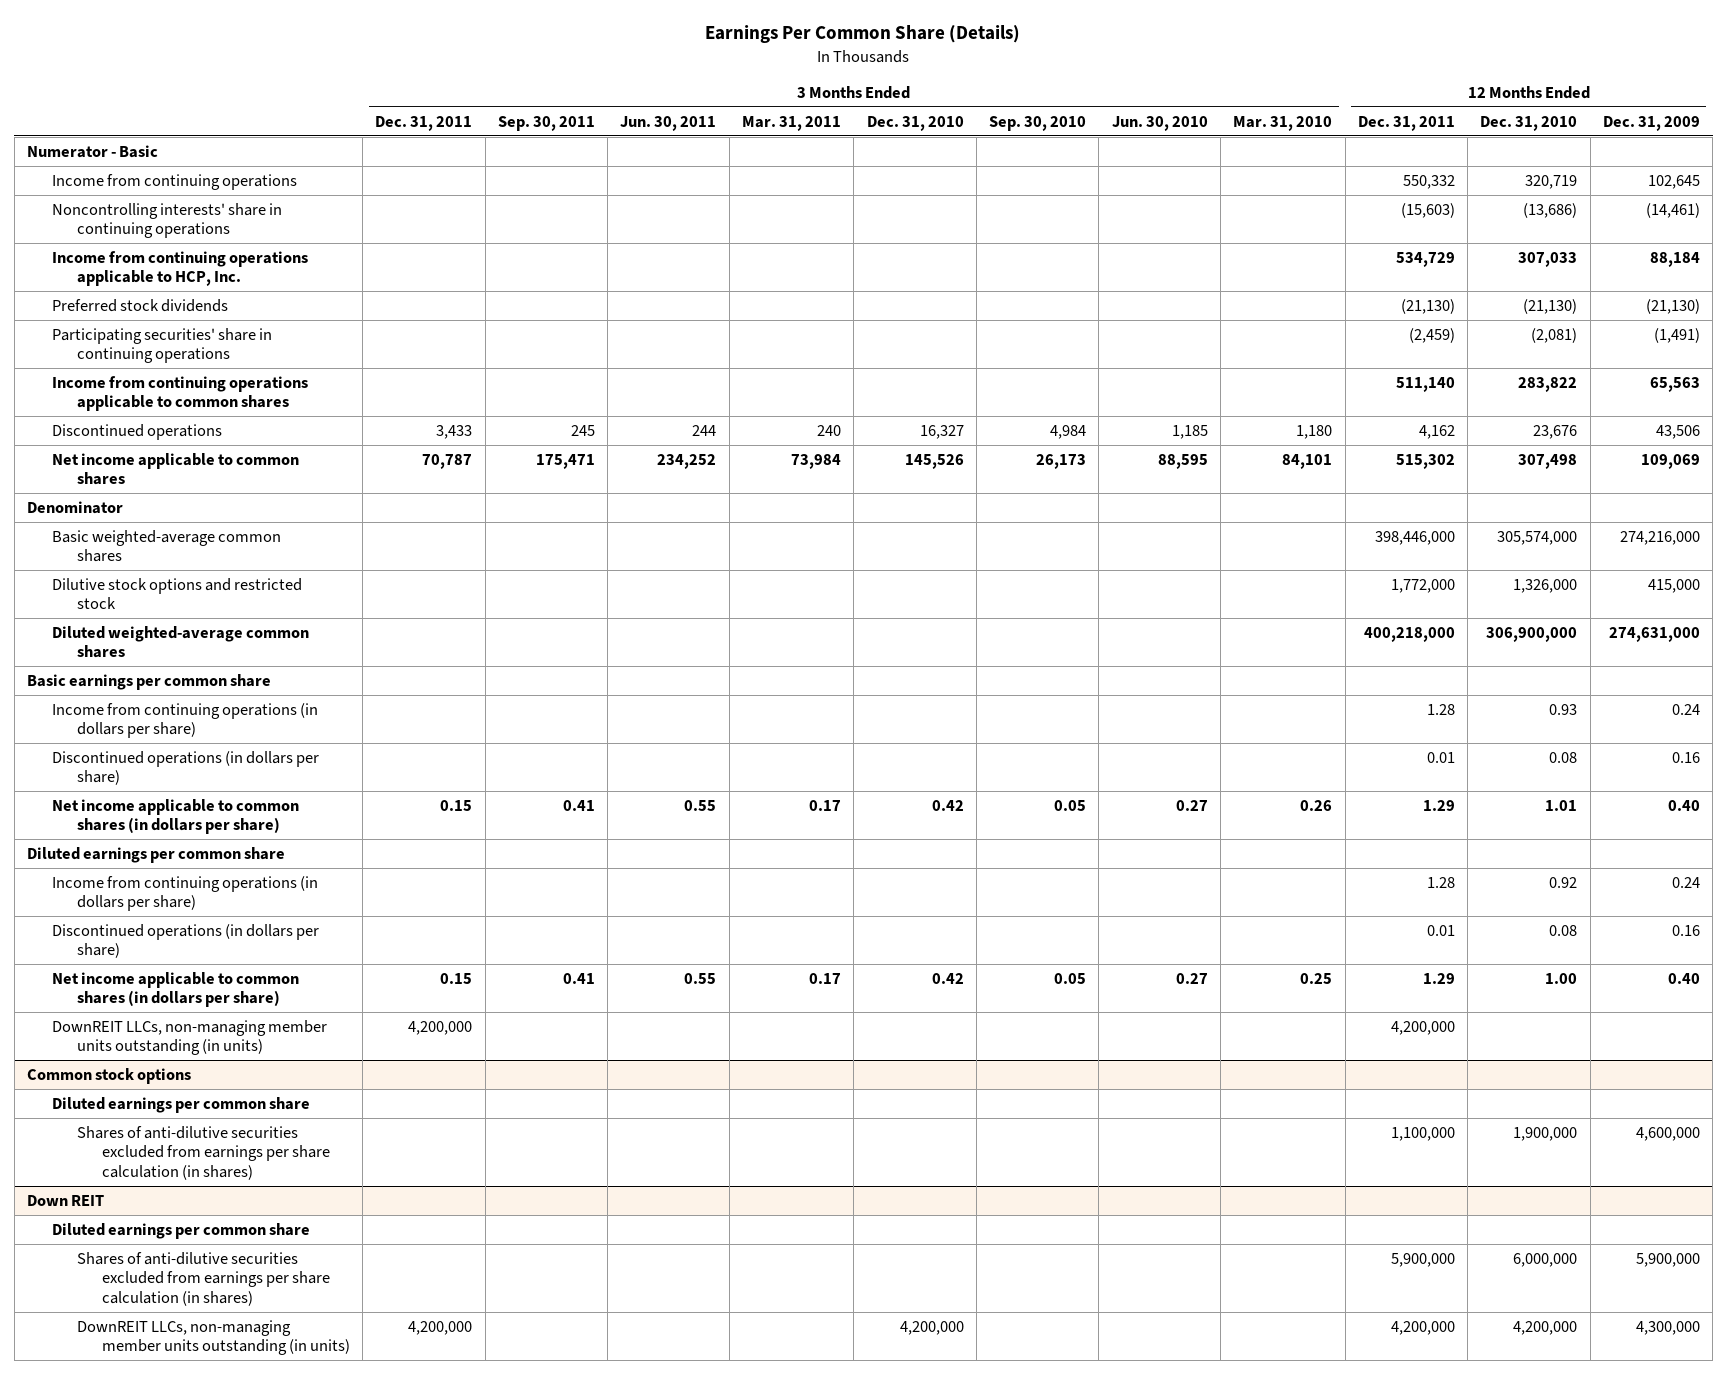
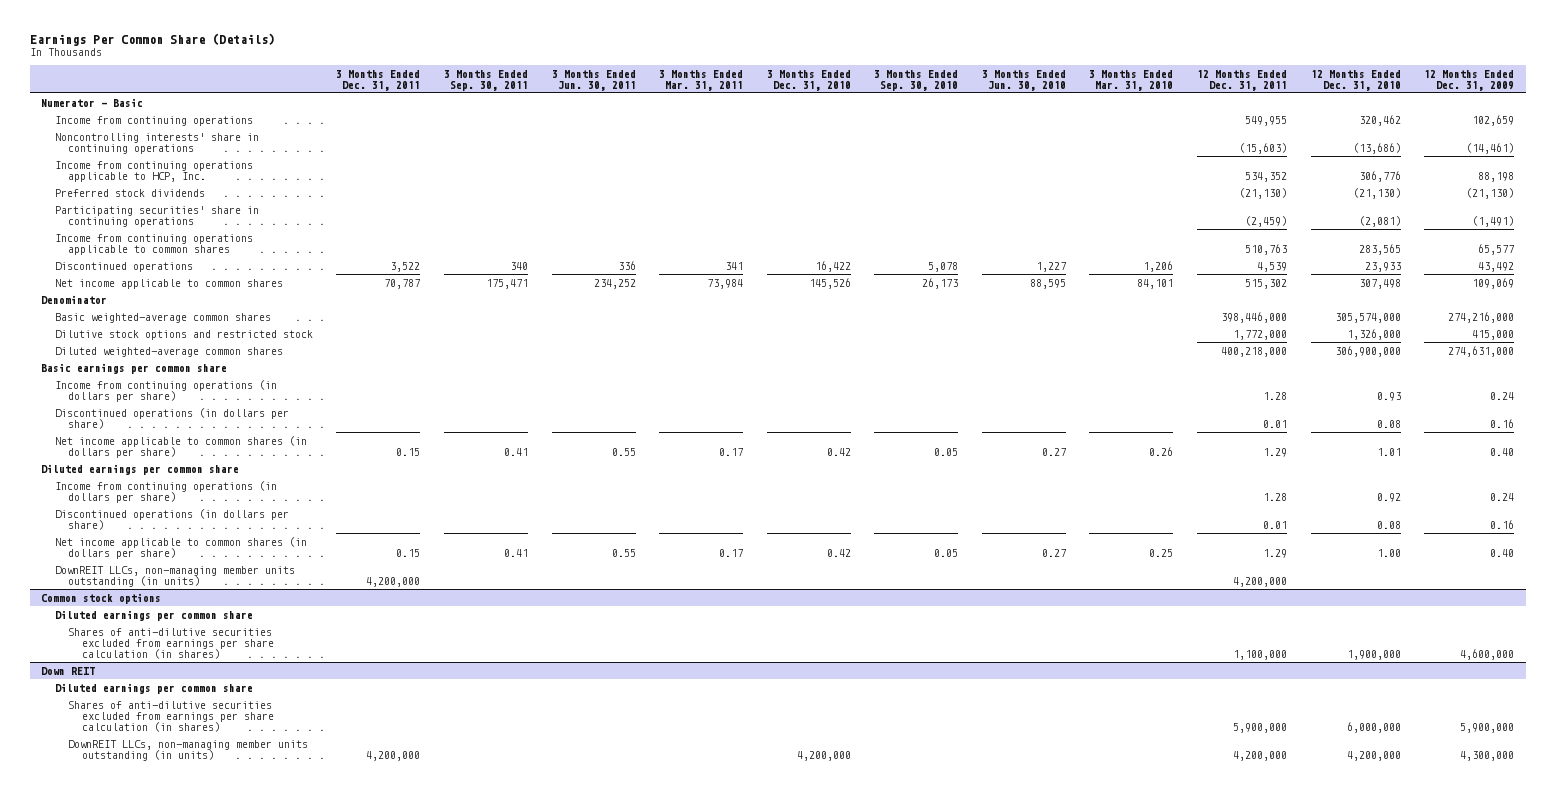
[1402,174,1455,189] 550,332 -> [1244,115,1287,126] 549,955
[1525,174,1578,189] 320,719 -> [1358,114,1401,126] 320,462
[1648,174,1701,189] 102,645 -> [1472,114,1515,126] 102,659
[1395,251,1455,267] 534,729 -> [1244,171,1287,182] 534,352
[1518,251,1578,267] 307,033 -> [1358,170,1401,182] 306,776
[1650,251,1701,267] 88,184 -> [1478,171,1515,182] 88,198
[1395,376,1455,392] 511,140 -> [1244,243,1287,255] 510,763
[1518,376,1578,392] 283,822 -> [1358,243,1401,255] 283,565
[1650,376,1701,392] 65,563 -> [1478,243,1515,255] 65,577
[436,424,473,439] 3,433 -> [390,261,421,272] 3,522
[570,424,595,436] 245 -> [509,261,528,270] 340
[692,424,717,436] 244 -> [617,260,636,270] 336
[816,424,841,436] 240 -> [725,261,744,270] 341
[919,424,964,439] 16,327 -> [814,260,851,272] 16,422
[1050,424,1087,439] 4,984 -> [928,261,959,272] 5,078
[1171,424,1208,439] 1,185 -> [1035,261,1066,272] 1,227
[1296,424,1333,439] 1,180 -> [1143,260,1174,272] 1,206
[1418,424,1455,439] 4,162 -> [1256,261,1287,272] 4,539
[1533,424,1578,439] 23,676 -> [1364,261,1401,272] 23,933
[1656,424,1701,439] 43,506 -> [1478,261,1515,272] 43,492

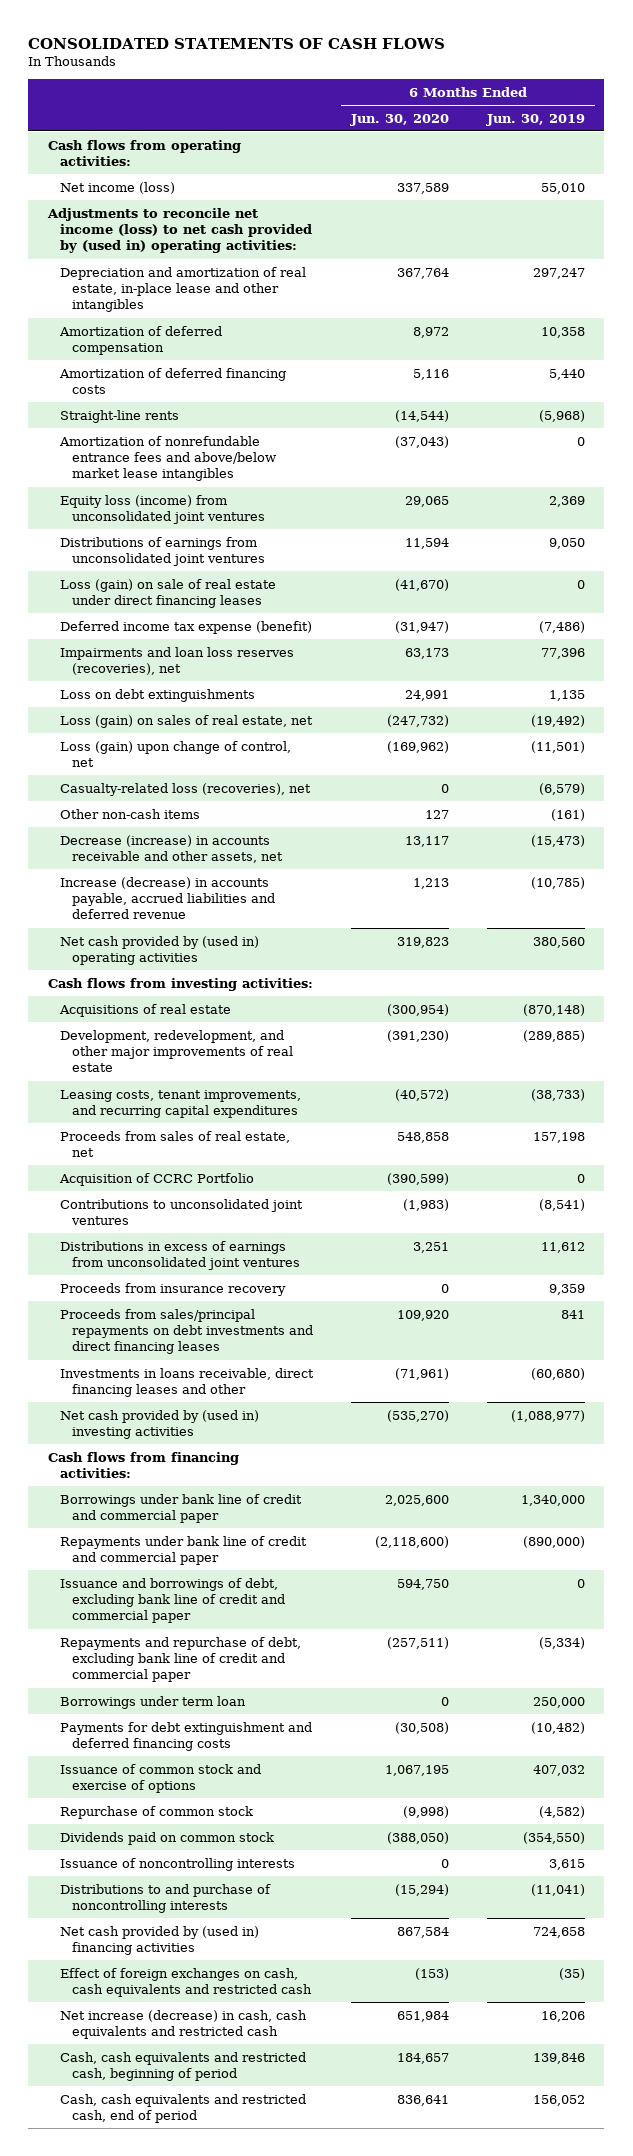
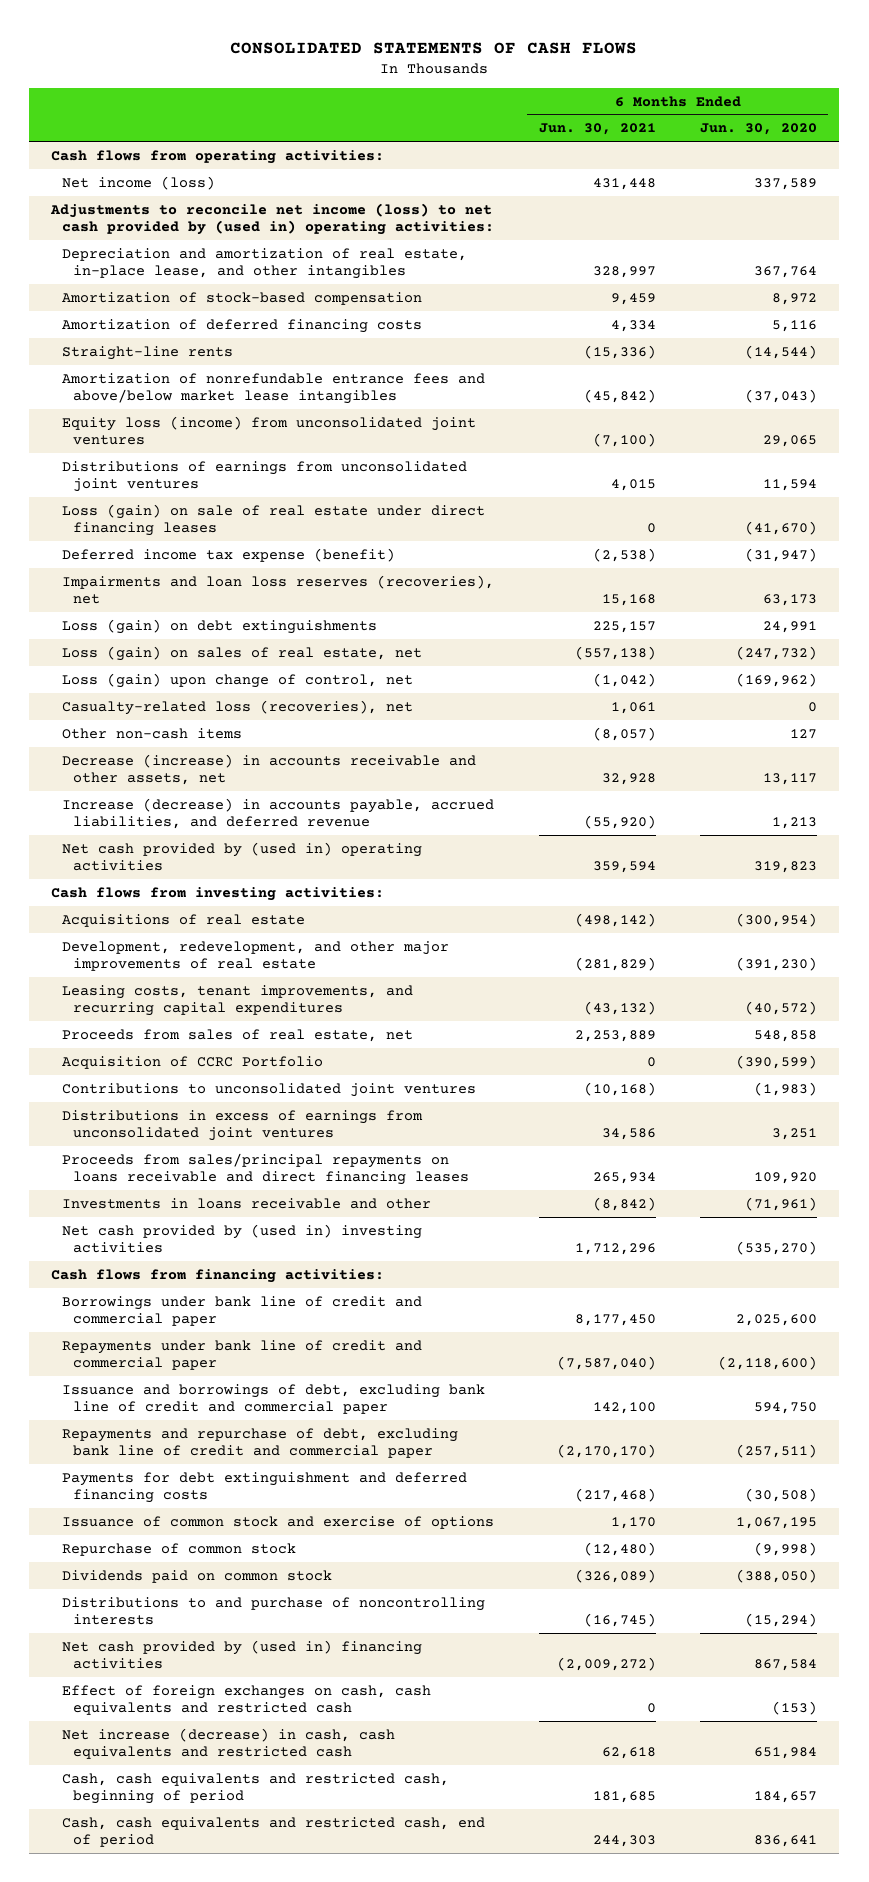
[486,113,586,126] Jun. 30, 2019 -> none
none -> [538,123,656,136] Jun. 30, 2021
[59,266,306,313] Depreciation and amortization of real estate, in-place lease and other intangibles -> [61,247,467,280] Depreciation and amortization of real estate, in-place lease, and other intangibles
[58,325,222,356] Amortization of deferred compensation -> [61,291,422,305] Amortization of stock-based compensation
[59,688,255,702] Loss on debt extinguishments -> [61,618,377,634] Loss (gain) on debt extinguishments
[59,876,275,920] Increase (decrease) in accounts payable, accrued liabilities and deferred revenue -> [61,797,494,830] Increase (decrease) in accounts payable, accrued liabilities, and deferred revenue
[59,1282,286,1296] Proceeds from insurance recovery -> none
[59,1308,313,1355] Proceeds from sales/principal repayments on debt investments and direct financing leases -> [61,1152,469,1186] Proceeds from sales/principal repayments on loans receivable and direct financing leases
[59,1367,314,1398] Investments in loans receivable, direct financing leases and other -> [61,1197,431,1209] Investments in loans receivable and other
[59,1695,246,1709] Borrowings under term loan -> none
[59,1857,295,1871] Issuance of noncontrolling interests -> none

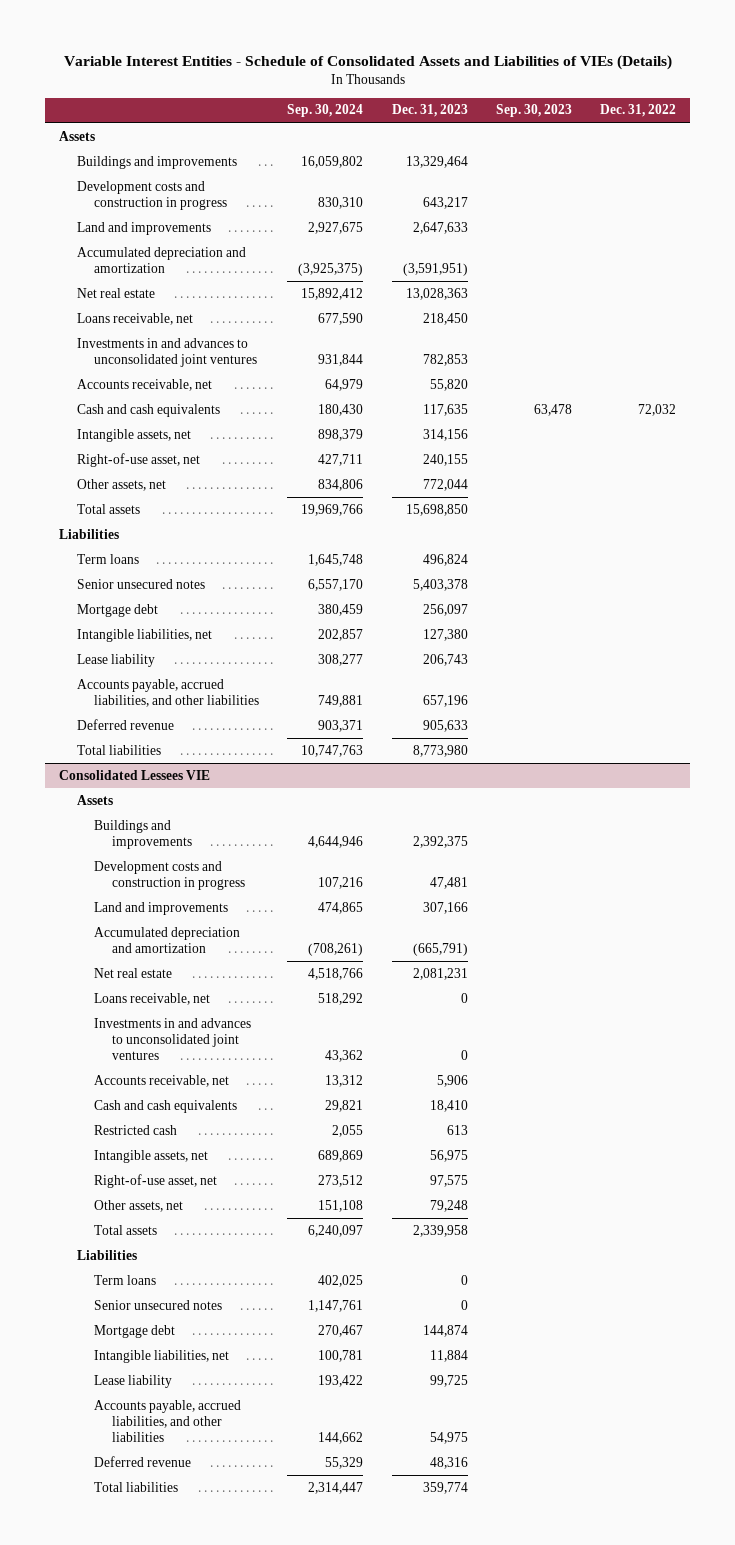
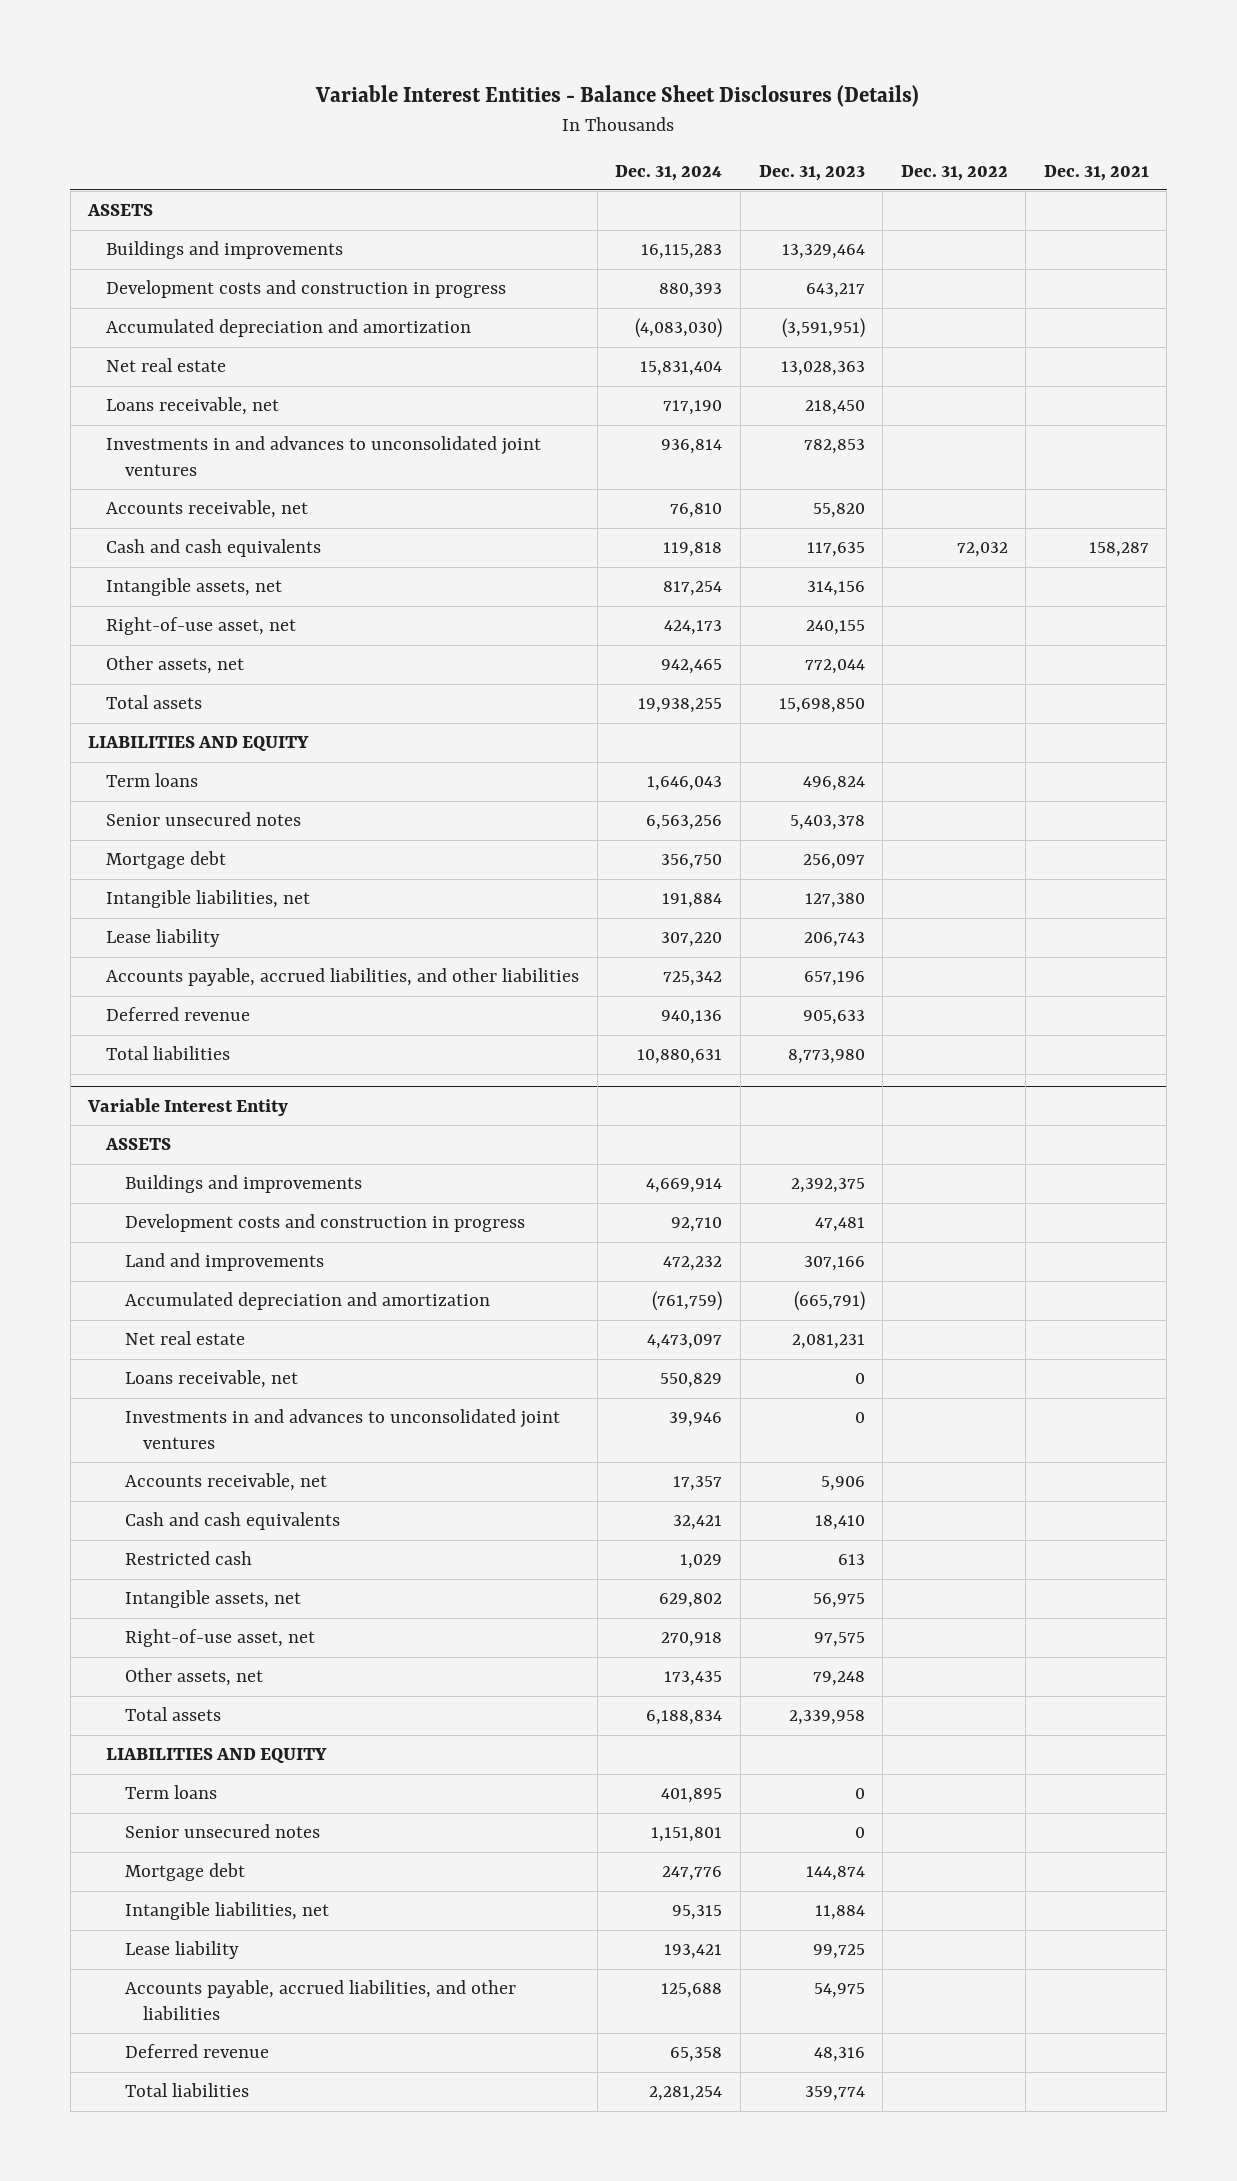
[63,54,672,70] Variable Interest Entities - Schedule of Consolidated Assets and Liabilities of VIEs (Details) -> [315,85,920,108] Variable Interest Entities - Balance Sheet Disclosures (Details)
[287,104,364,118] Sep. 30, 2024 -> none
[495,104,572,118] Sep. 30, 2023 -> none
none -> [615,164,723,181] Dec. 31, 2024
none -> [1043,164,1149,181] Dec. 31, 2021
[59,130,96,141] Assets -> [87,204,154,217] ASSETS
[76,221,211,235] Land and improvements -> none
[59,528,120,539] Liabilities -> [88,736,310,752] LIABILITIES AND EQUITY
[59,769,211,780] Consolidated Lessees VIE -> [87,1098,289,1117] Variable Interest Entity
[76,794,113,805] Assets -> [105,1138,172,1151] ASSETS
[76,1249,137,1260] Liabilities -> [106,1748,328,1764] LIABILITIES AND EQUITY

